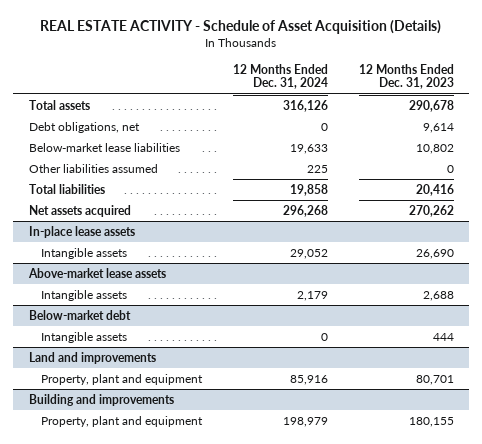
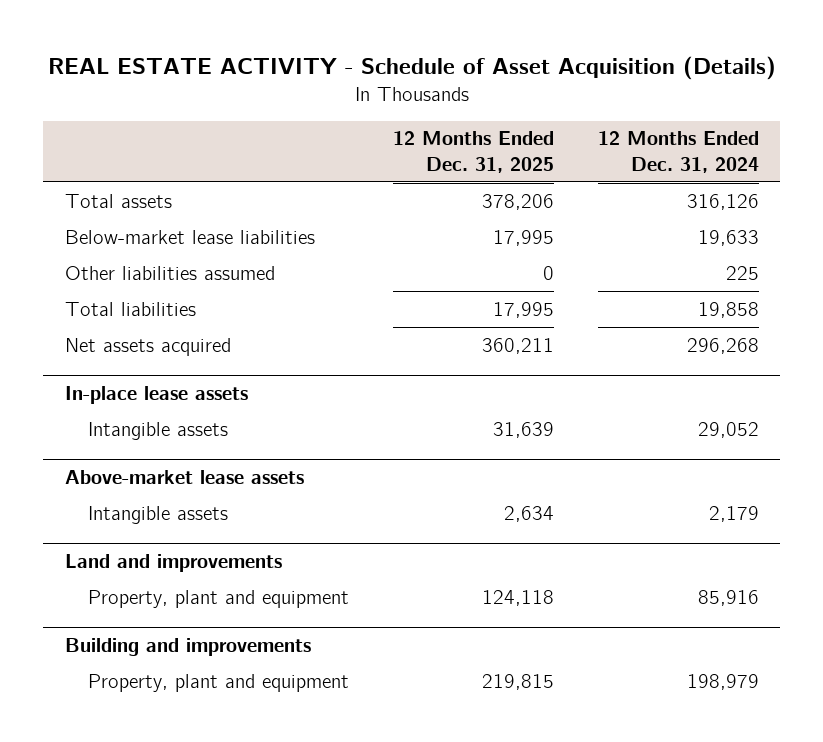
[358,63,454,90] 12 Months Ended Dec. 31, 2023 -> none
none -> [392,131,554,173] 12 Months Ended Dec. 31, 2025
[28,121,140,133] Debt obligations, net -> none
[28,309,131,320] Below-market debt -> none
[40,331,127,343] Intangible assets -> none

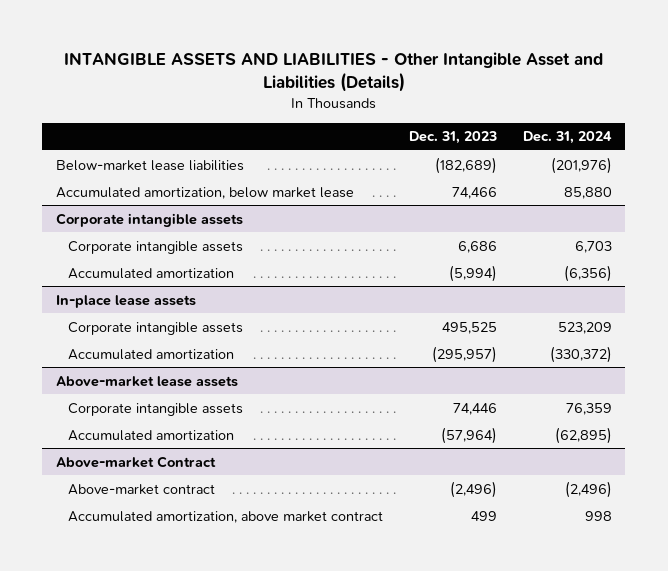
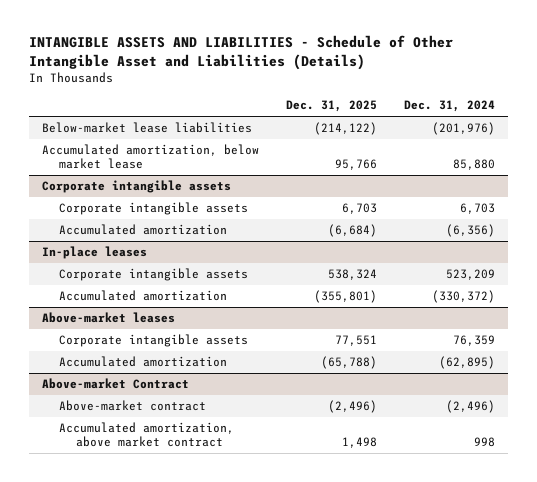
[63,52,603,93] INTANGIBLE ASSETS AND LIABILITIES - Other Intangible Asset and Liabilities (Details) -> [28,35,453,71] INTANGIBLE ASSETS AND LIABILITIES - Schedule of Other Intangible Asset and Liabilities (Details)
[409,131,498,145] Dec. 31, 2023 -> none
none -> [286,100,378,113] Dec. 31, 2025
[55,294,196,308] In-place lease assets -> [42,246,148,260] In-place leases
[55,375,238,387] Above-market lease assets -> [42,312,176,324] Above-market leases

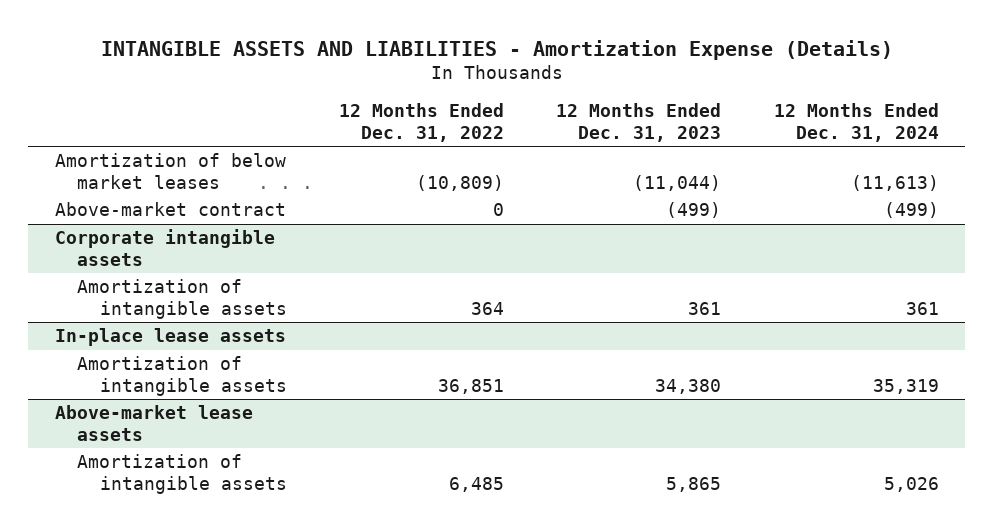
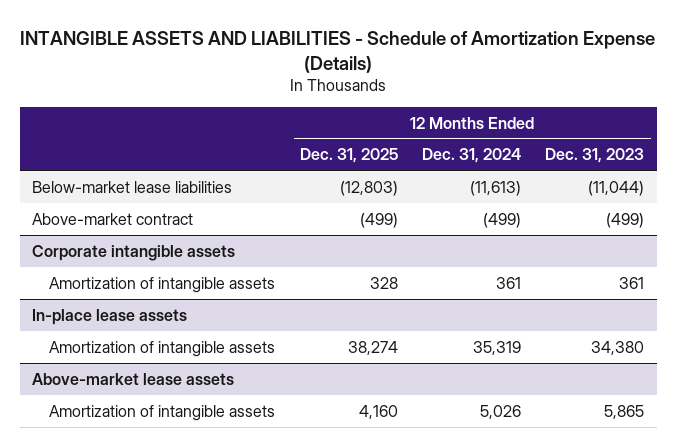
[100,39,893,60] INTANGIBLE ASSETS AND LIABILITIES - Amortization Expense (Details) -> [20,30,656,73] INTANGIBLE ASSETS AND LIABILITIES - Schedule of Amortization Expense (Details)
[339,103,505,142] 12 Months Ended Dec. 31, 2022 -> none
none -> [299,148,398,164] Dec. 31, 2025
[54,153,286,189] Amortization of below market leases -> [32,180,233,193] Below-market lease liabilities

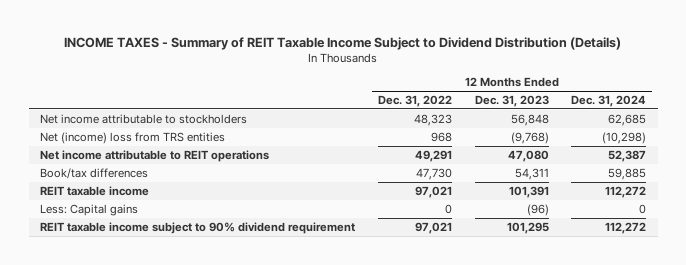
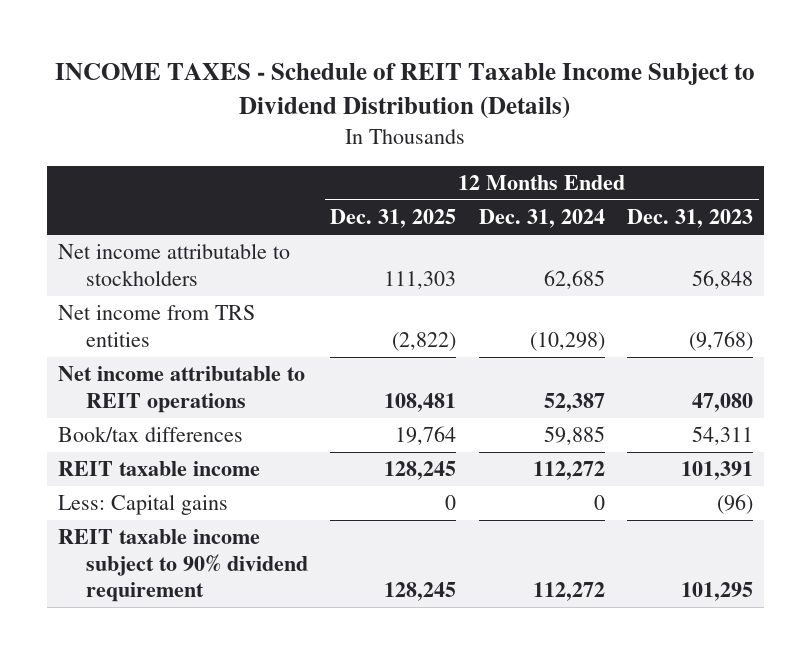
[64,36,622,50] INCOME TAXES - Summary of REIT Taxable Income Subject to Dividend Distribution (Details) -> [55,63,756,120] INCOME TAXES - Schedule of REIT Taxable Income Subject to Dividend Distribution (Details)
[377,94,452,107] Dec. 31, 2022 -> none
none -> [330,209,457,229] Dec. 31, 2025
[40,131,226,144] Net (income) loss from TRS entities -> [57,305,255,347] Net income from TRS entities

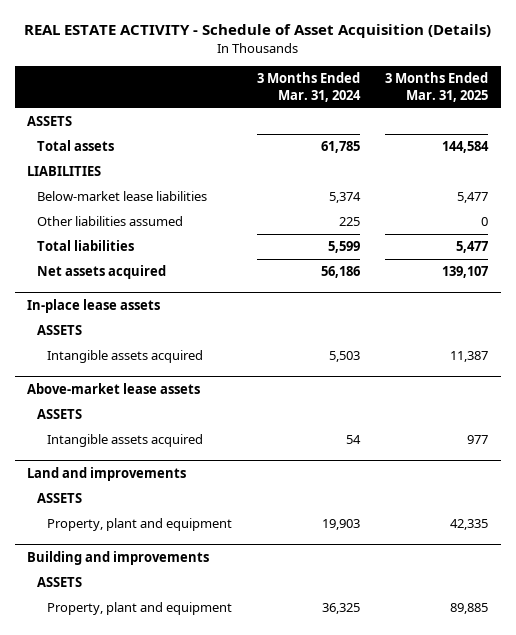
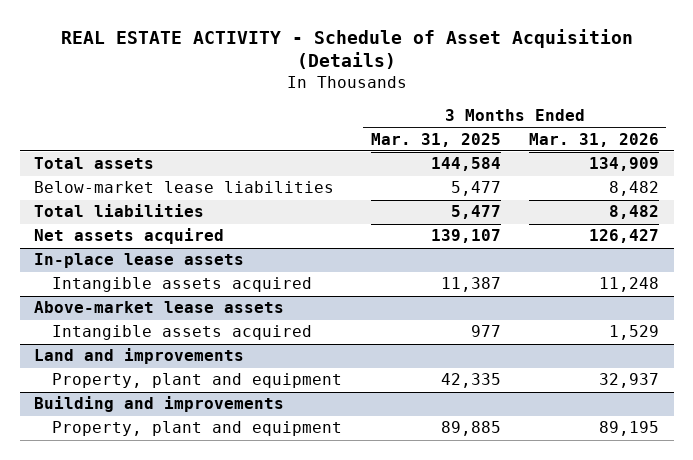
[257,72,362,102] 3 Months Ended Mar. 31, 2024 -> none
none -> [529,132,660,147] Mar. 31, 2026
[27,116,73,127] ASSETS -> none
[27,166,102,177] LIABILITIES -> none
[37,216,184,227] Other liabilities assumed -> none
[37,325,83,336] ASSETS -> none
[37,409,83,420] ASSETS -> none
[37,493,83,504] ASSETS -> none
[37,577,83,588] ASSETS -> none

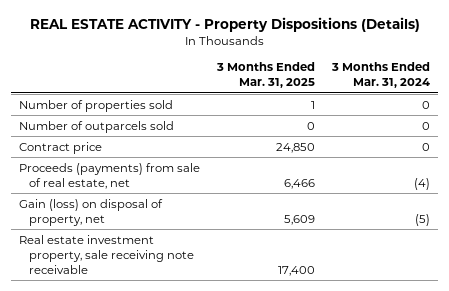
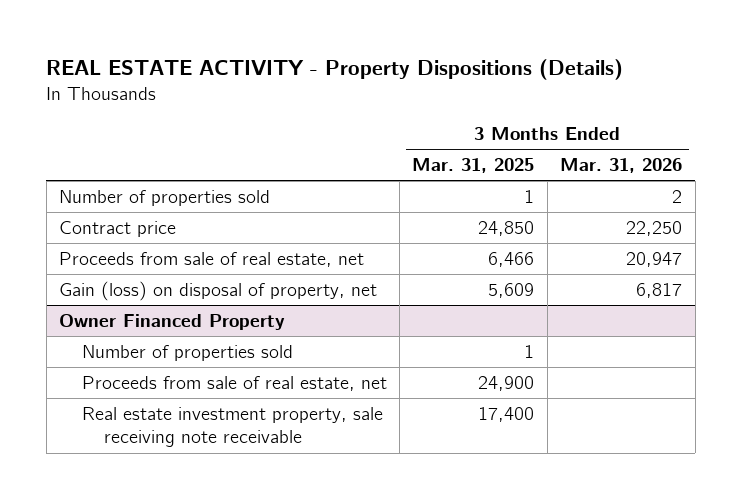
[330,62,430,89] 3 Months Ended Mar. 31, 2024 -> none
none -> [560,158,683,174] Mar. 31, 2026
[19,120,175,133] Number of outparcels sold -> none
[19,162,201,189] Proceeds (payments) from sale of real estate, net -> [59,251,365,267] Proceeds from sale of real estate, net
none -> [59,313,286,330] Owner Financed Property
none -> [81,344,293,361] Number of properties sold
none -> [81,375,387,391] Proceeds from sale of real estate, net

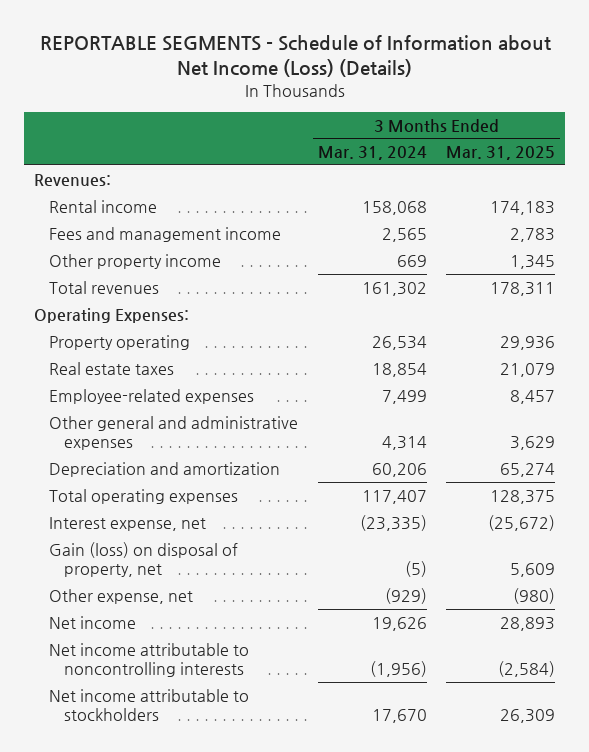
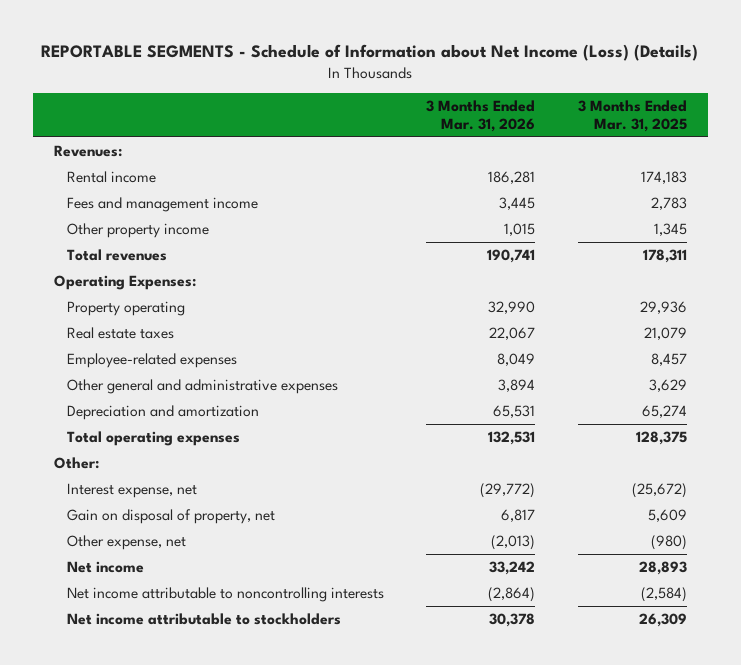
[317,146,427,161] Mar. 31, 2024 -> none
none -> [426,99,536,132] 3 Months Ended Mar. 31, 2026
none -> [54,456,100,469] Other:
[49,541,239,578] Gain (loss) on disposal of property, net -> [66,508,275,524] Gain on disposal of property, net

